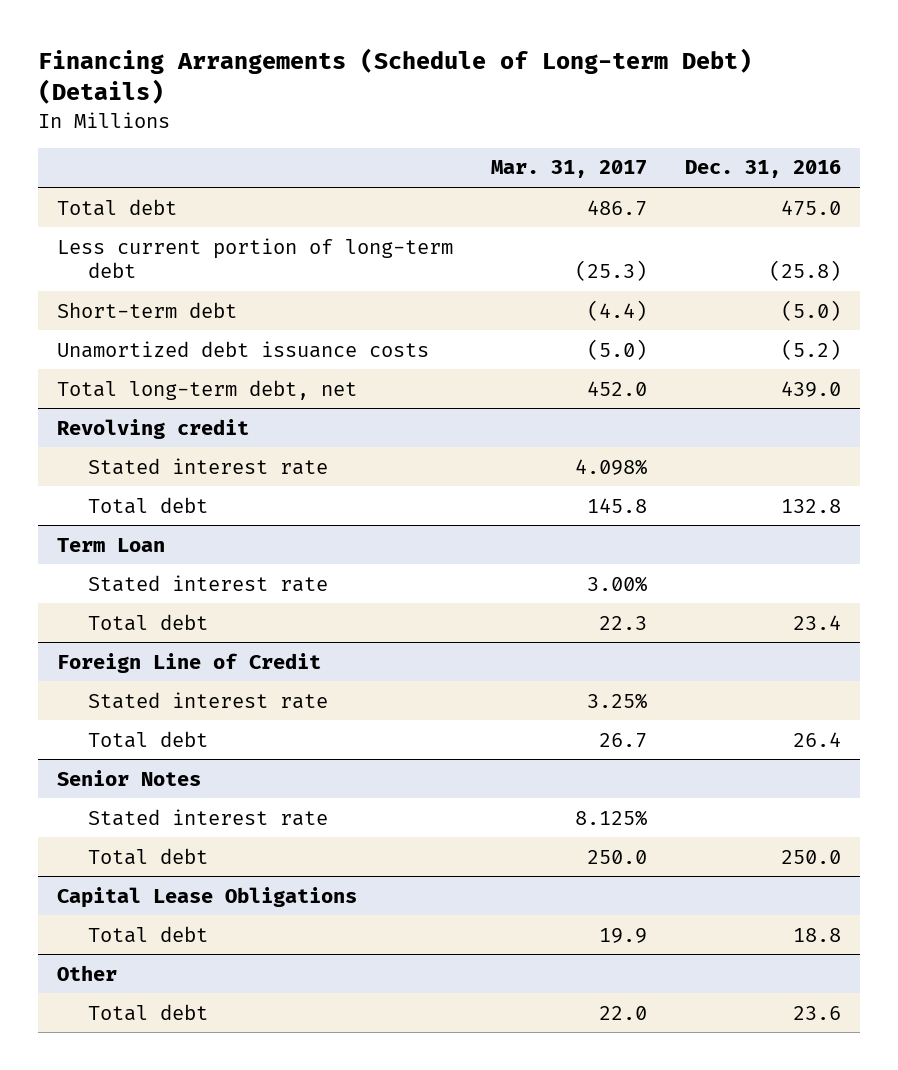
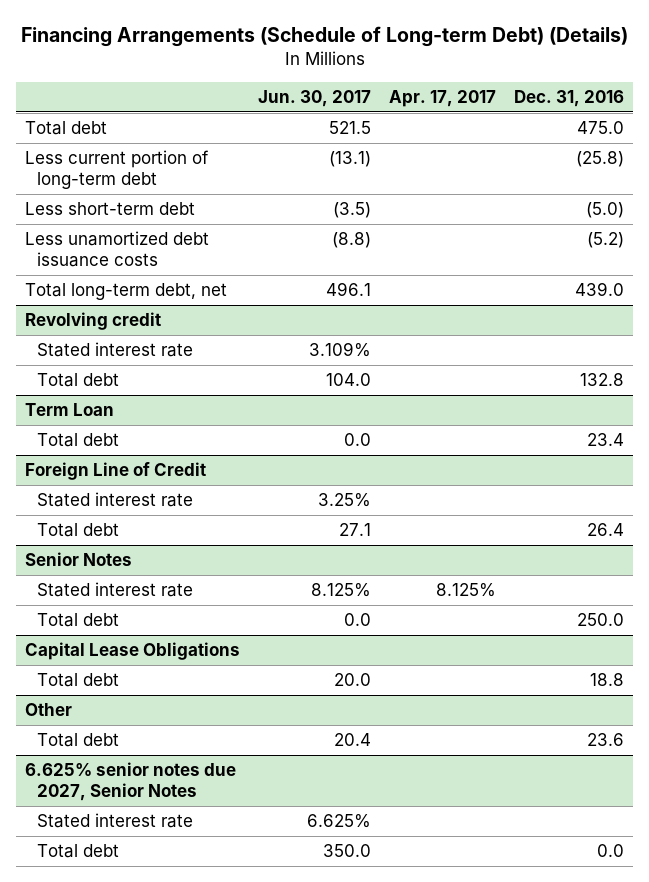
[491,160,648,179] Mar. 31, 2017 -> none
none -> [258,89,372,107] Jun. 30, 2017
none -> [389,89,497,107] Apr. 17, 2017
[57,301,238,318] Short-term debt -> [24,202,195,216] Less short-term debt
[57,340,430,358] Unamortized debt issuance costs -> [24,231,209,268] Less unamortized debt issuance costs
[87,574,328,592] Stated interest rate -> none
none -> [24,762,236,802] 6.625% senior notes due 2027, Senior Notes
none -> [37,813,194,829] Stated interest rate
none -> [37,844,120,859] Total debt

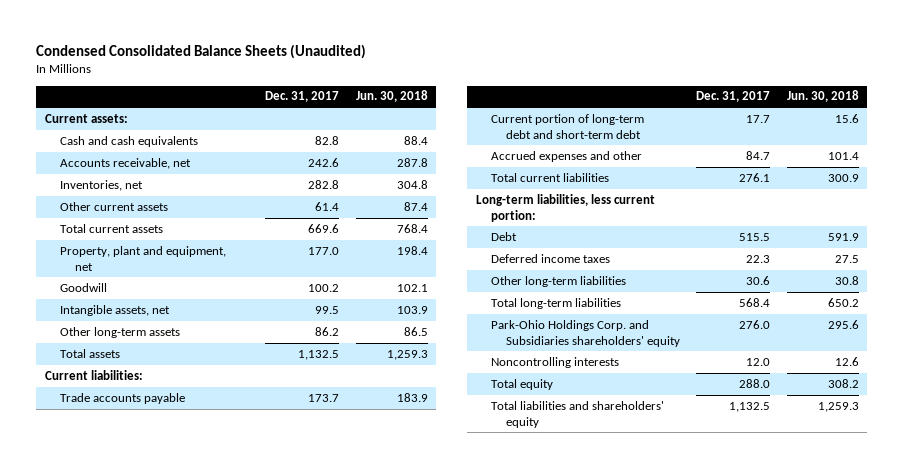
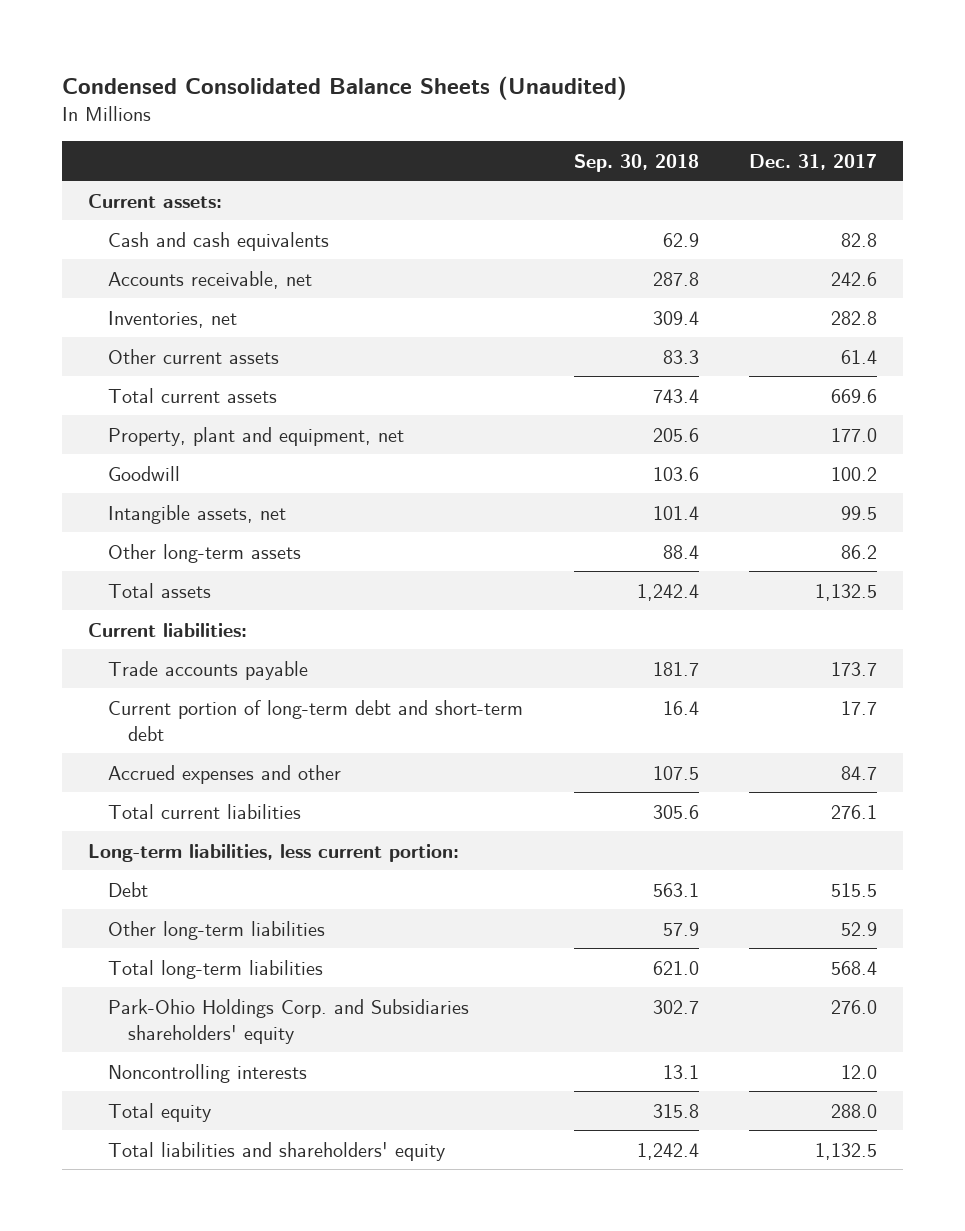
[355,90,428,103] Jun. 30, 2018 -> none
none -> [573,153,699,172] Sep. 30, 2018
[490,253,610,263] Deferred income taxes -> none
[746,275,771,285] 30.6 -> [841,921,878,936] 52.9

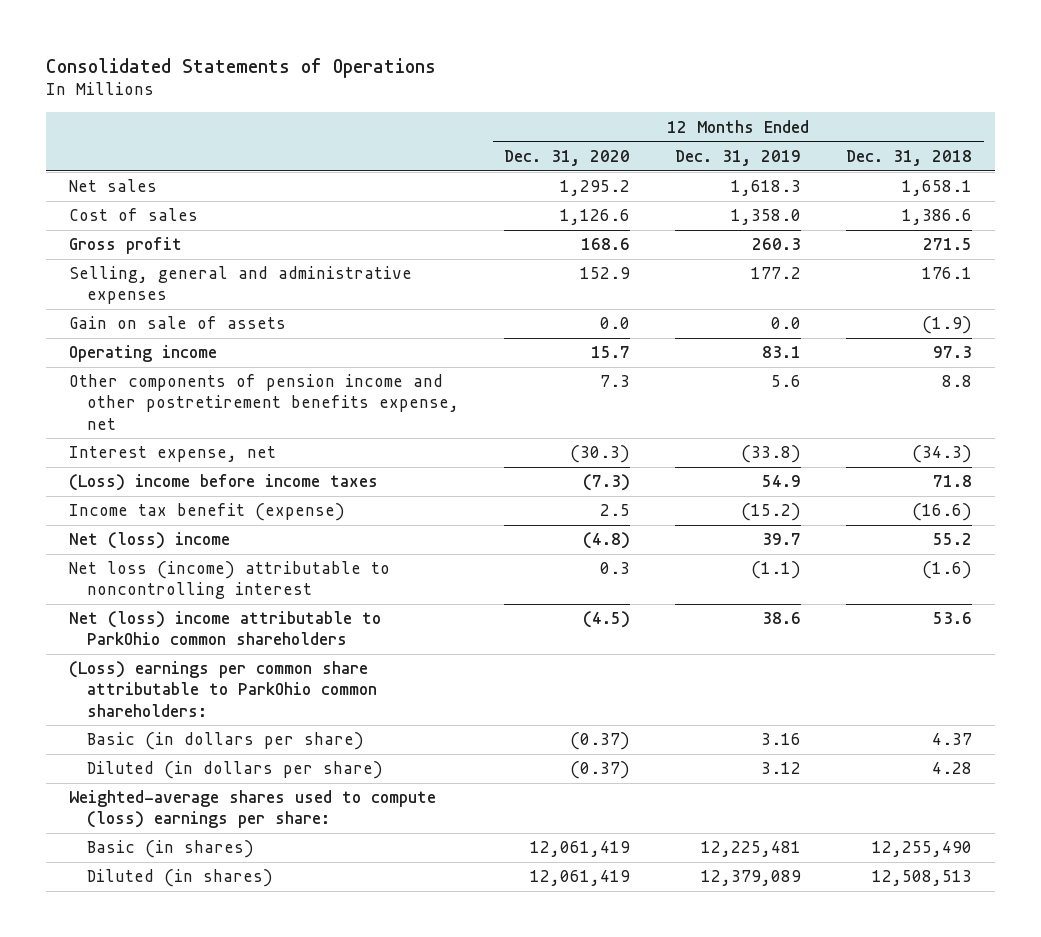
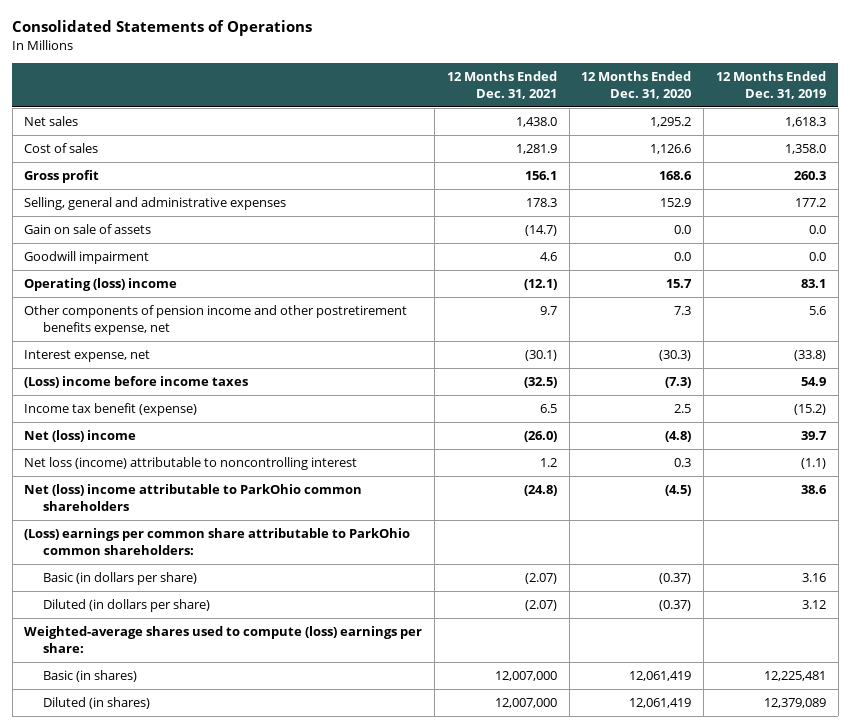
[846,149,973,166] Dec. 31, 2018 -> none
none -> [446,71,557,100] 12 Months Ended Dec. 31, 2021
none -> [24,251,150,265] Goodwill impairment
[68,345,217,363] Operating income -> [24,278,178,292] Operating (loss) income

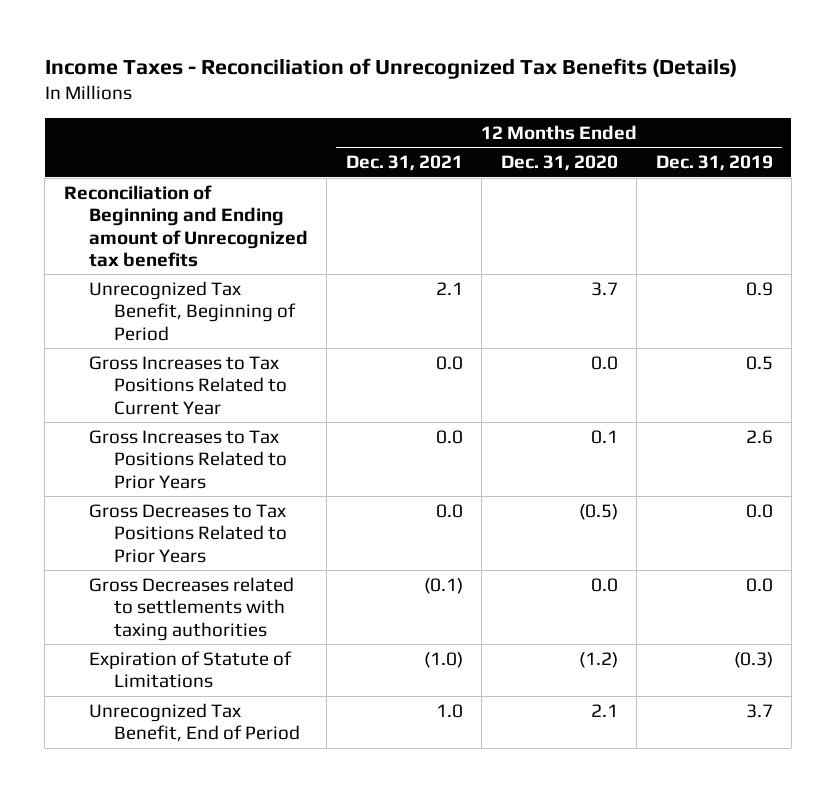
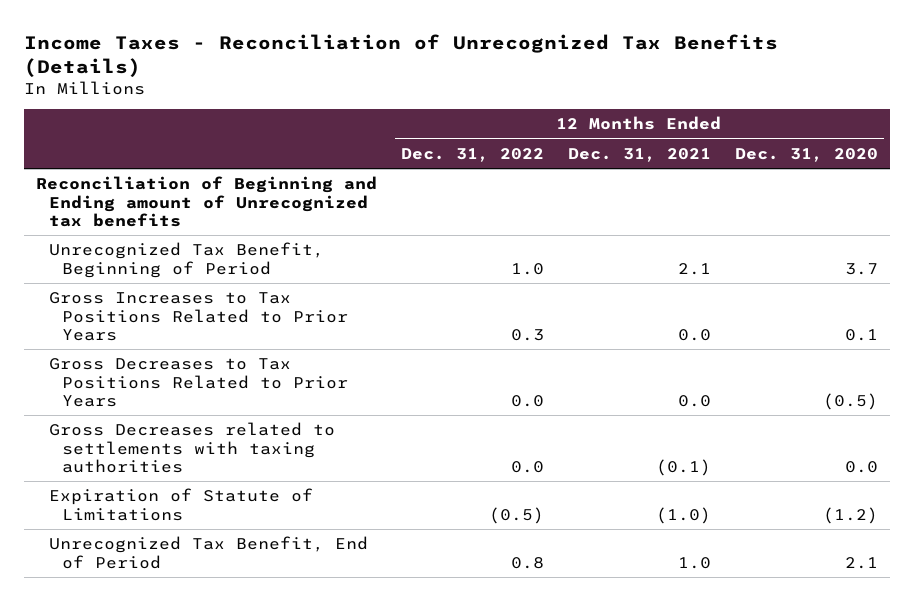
[655,155,773,172] Dec. 31, 2019 -> none
none -> [401,147,545,162] Dec. 31, 2022
[88,355,288,415] Gross Increases to Tax Positions Related to Current Year -> none

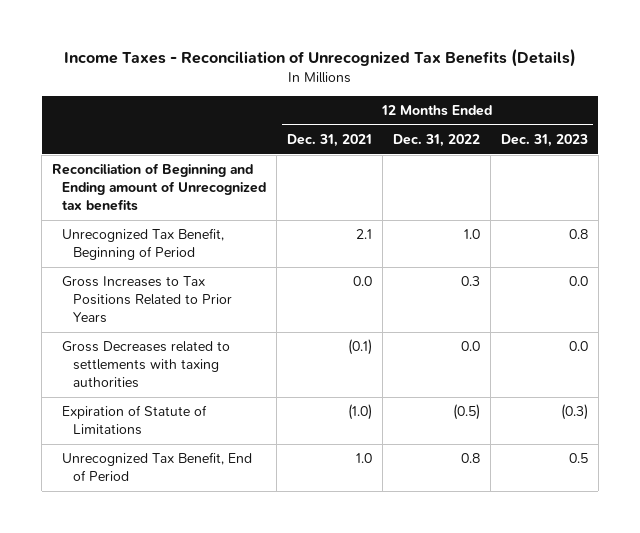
[734,147,878,162] Dec. 31, 2020 -> none
none -> [500,134,588,148] Dec. 31, 2023
[49,358,349,408] Gross Decreases to Tax Positions Related to Prior Years -> none

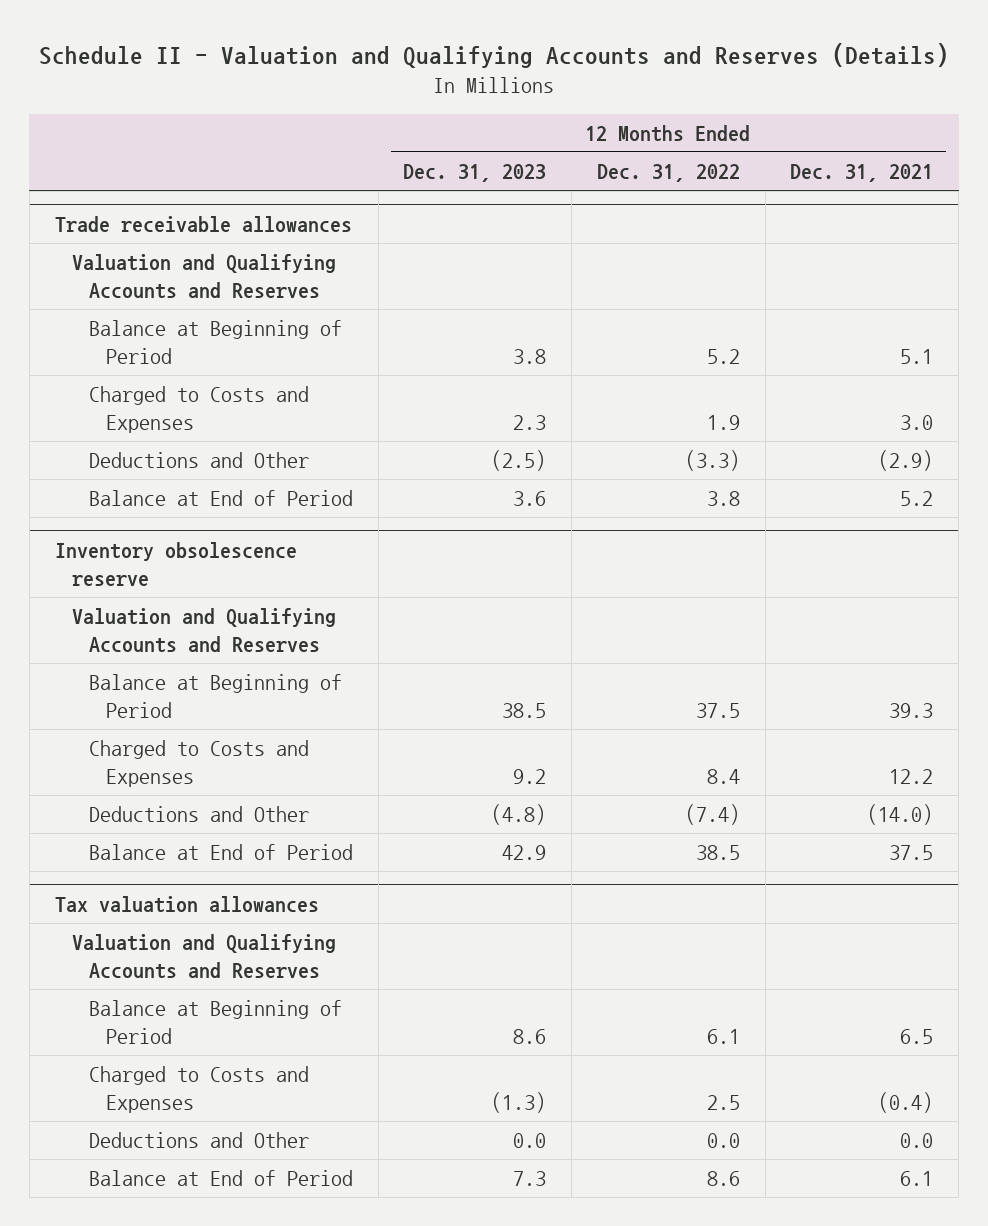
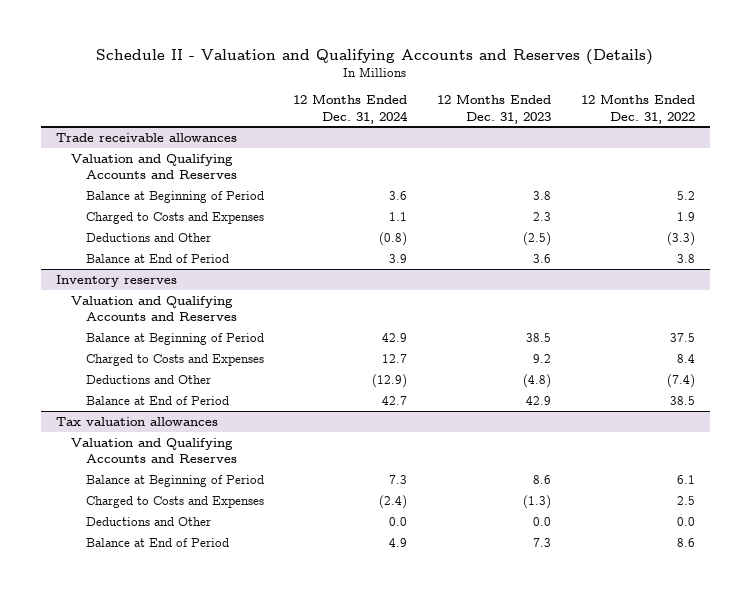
[790,163,934,182] Dec. 31, 2021 -> none
none -> [293,94,409,124] 12 Months Ended Dec. 31, 2024
[54,542,297,587] Inventory obsolescence reserve -> [55,274,177,287] Inventory reserves

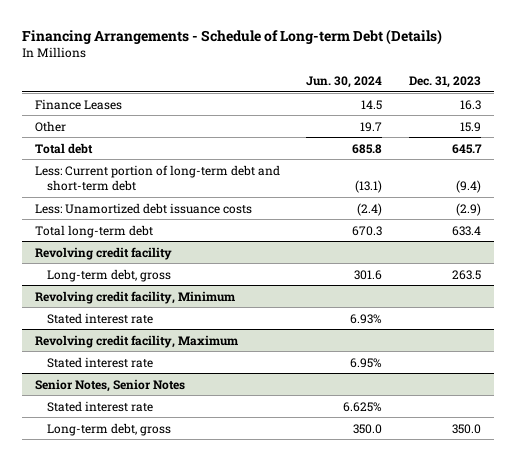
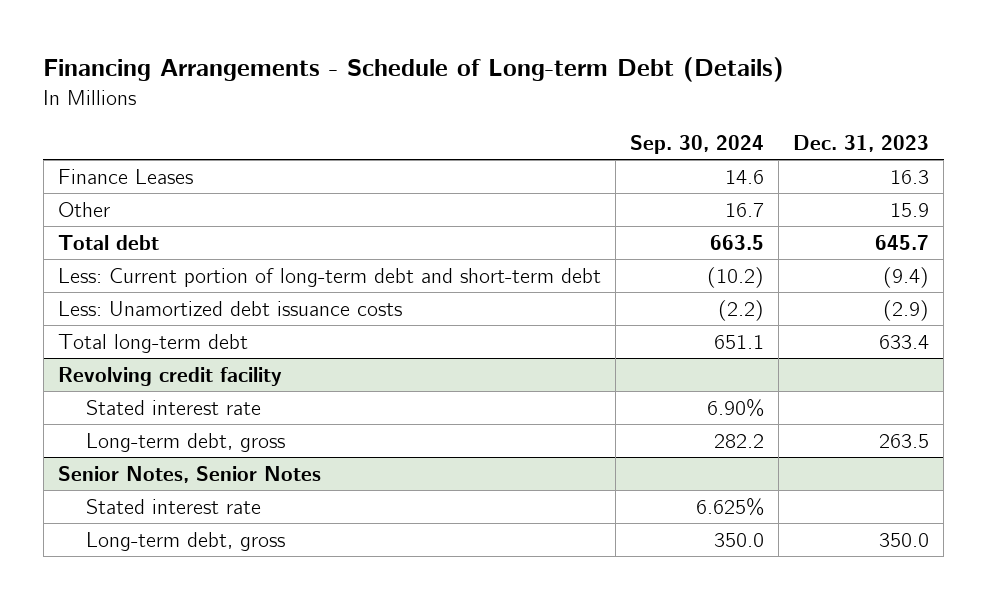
[306,75,383,88] Jun. 30, 2024 -> none
none -> [630,135,765,155] Sep. 30, 2024
[35,290,236,304] Revolving credit facility, Minimum -> none
[35,334,239,348] Revolving credit facility, Maximum -> none
[46,356,153,368] Stated interest rate -> none
[46,268,171,282] Long-term debt, gross -> [86,432,286,452] Long-term debt, gross

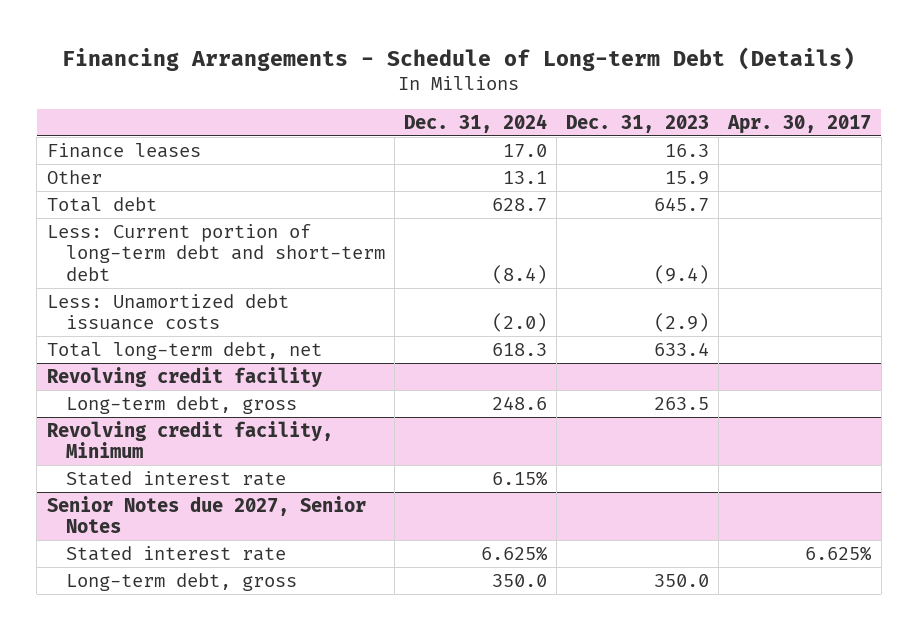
[630,135,765,155] Sep. 30, 2024 -> none
none -> [404,113,548,133] Dec. 31, 2024
none -> [727,114,872,134] Apr. 30, 2017
[57,168,193,184] Finance Leases -> [46,142,201,158] Finance leases
[57,333,248,353] Total long-term debt -> [46,341,322,360] Total long-term debt, net
[86,399,262,415] Stated interest rate -> none
[57,465,321,483] Senior Notes, Senior Notes -> none
none -> [46,420,333,459] Revolving credit facility, Minimum
none -> [46,495,366,534] Senior Notes due 2027, Senior Notes
none -> [65,545,286,561] Stated interest rate

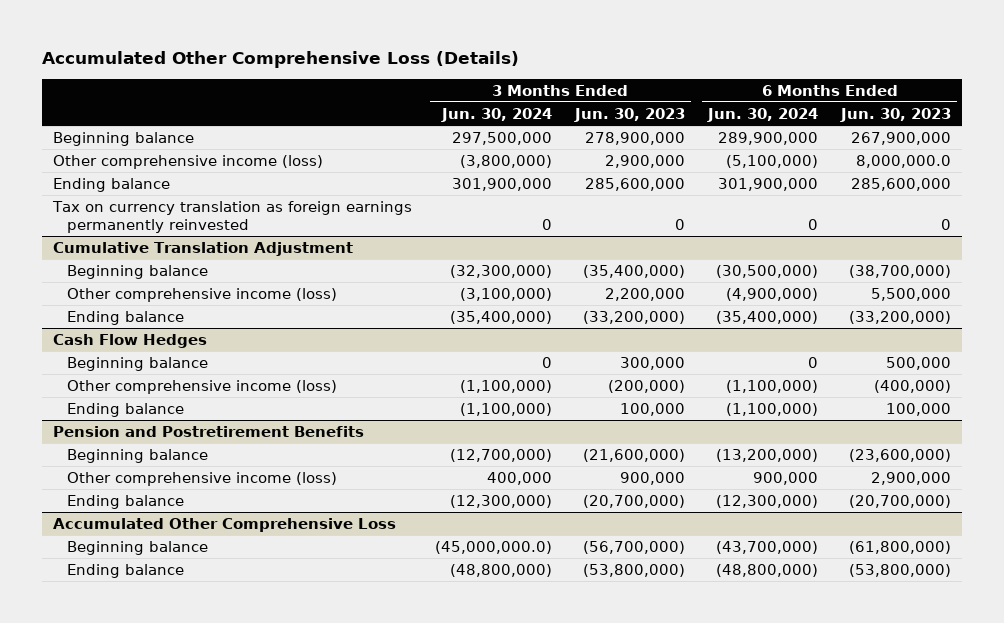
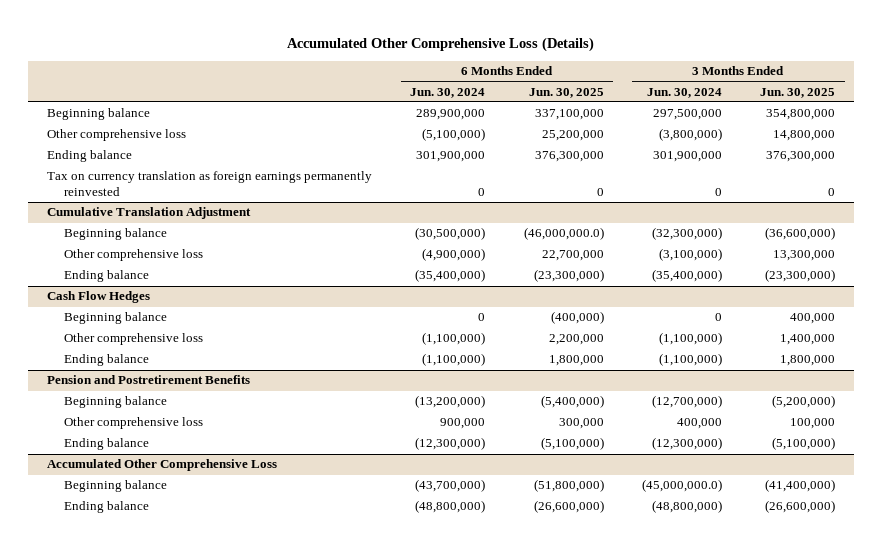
[574,107,686,122] Jun. 30, 2023 -> none
[840,107,952,122] Jun. 30, 2023 -> none
none -> [528,87,604,98] Jun. 30, 2025
none -> [760,87,836,98] Jun. 30, 2025
[53,154,324,169] Other comprehensive income (loss) -> [47,129,187,142] Other comprehensive loss
[66,287,337,302] Other comprehensive income (loss) -> [63,249,203,262] Other comprehensive loss
[66,379,337,394] Other comprehensive income (loss) -> [63,333,203,346] Other comprehensive loss
[66,471,337,486] Other comprehensive income (loss) -> [63,417,203,430] Other comprehensive loss

